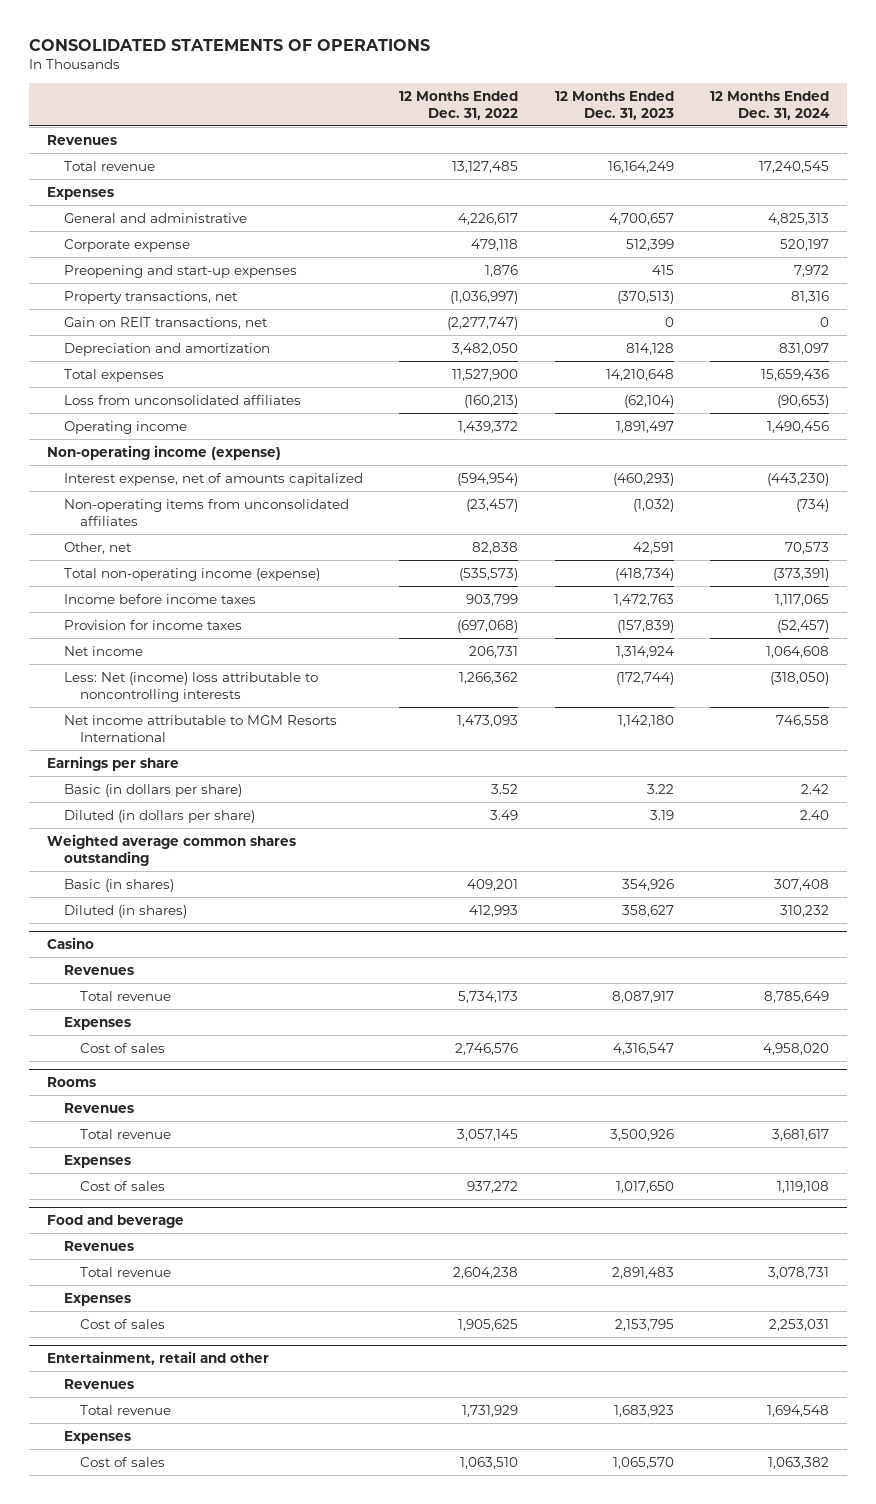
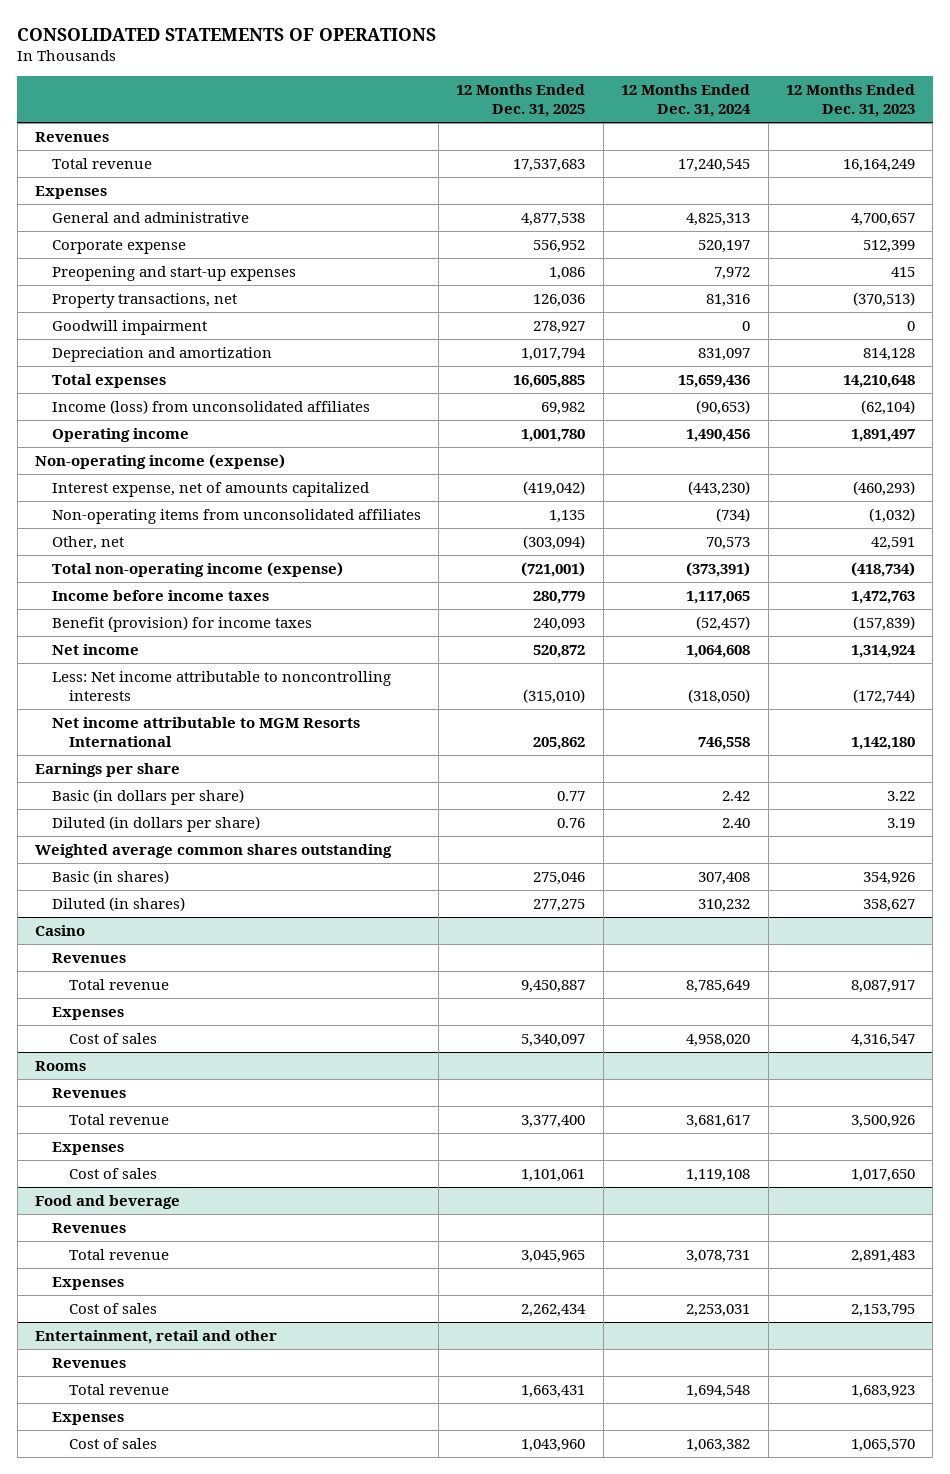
[399,90,519,120] 12 Months Ended Dec. 31, 2022 -> none
none -> [456,83,586,118] 12 Months Ended Dec. 31, 2025
[63,316,268,329] Gain on REIT transactions, net -> none
none -> [51,319,207,335] Goodwill impairment
[63,394,301,405] Loss from unconsolidated affiliates -> [51,399,370,414] Income (loss) from unconsolidated affiliates
[63,619,242,630] Provision for income taxes -> [51,615,312,632] Benefit (provision) for income taxes
[63,671,318,702] Less: Net (income) loss attributable to noncontrolling interests -> [51,670,391,702] Less: Net income attributable to noncontrolling interests

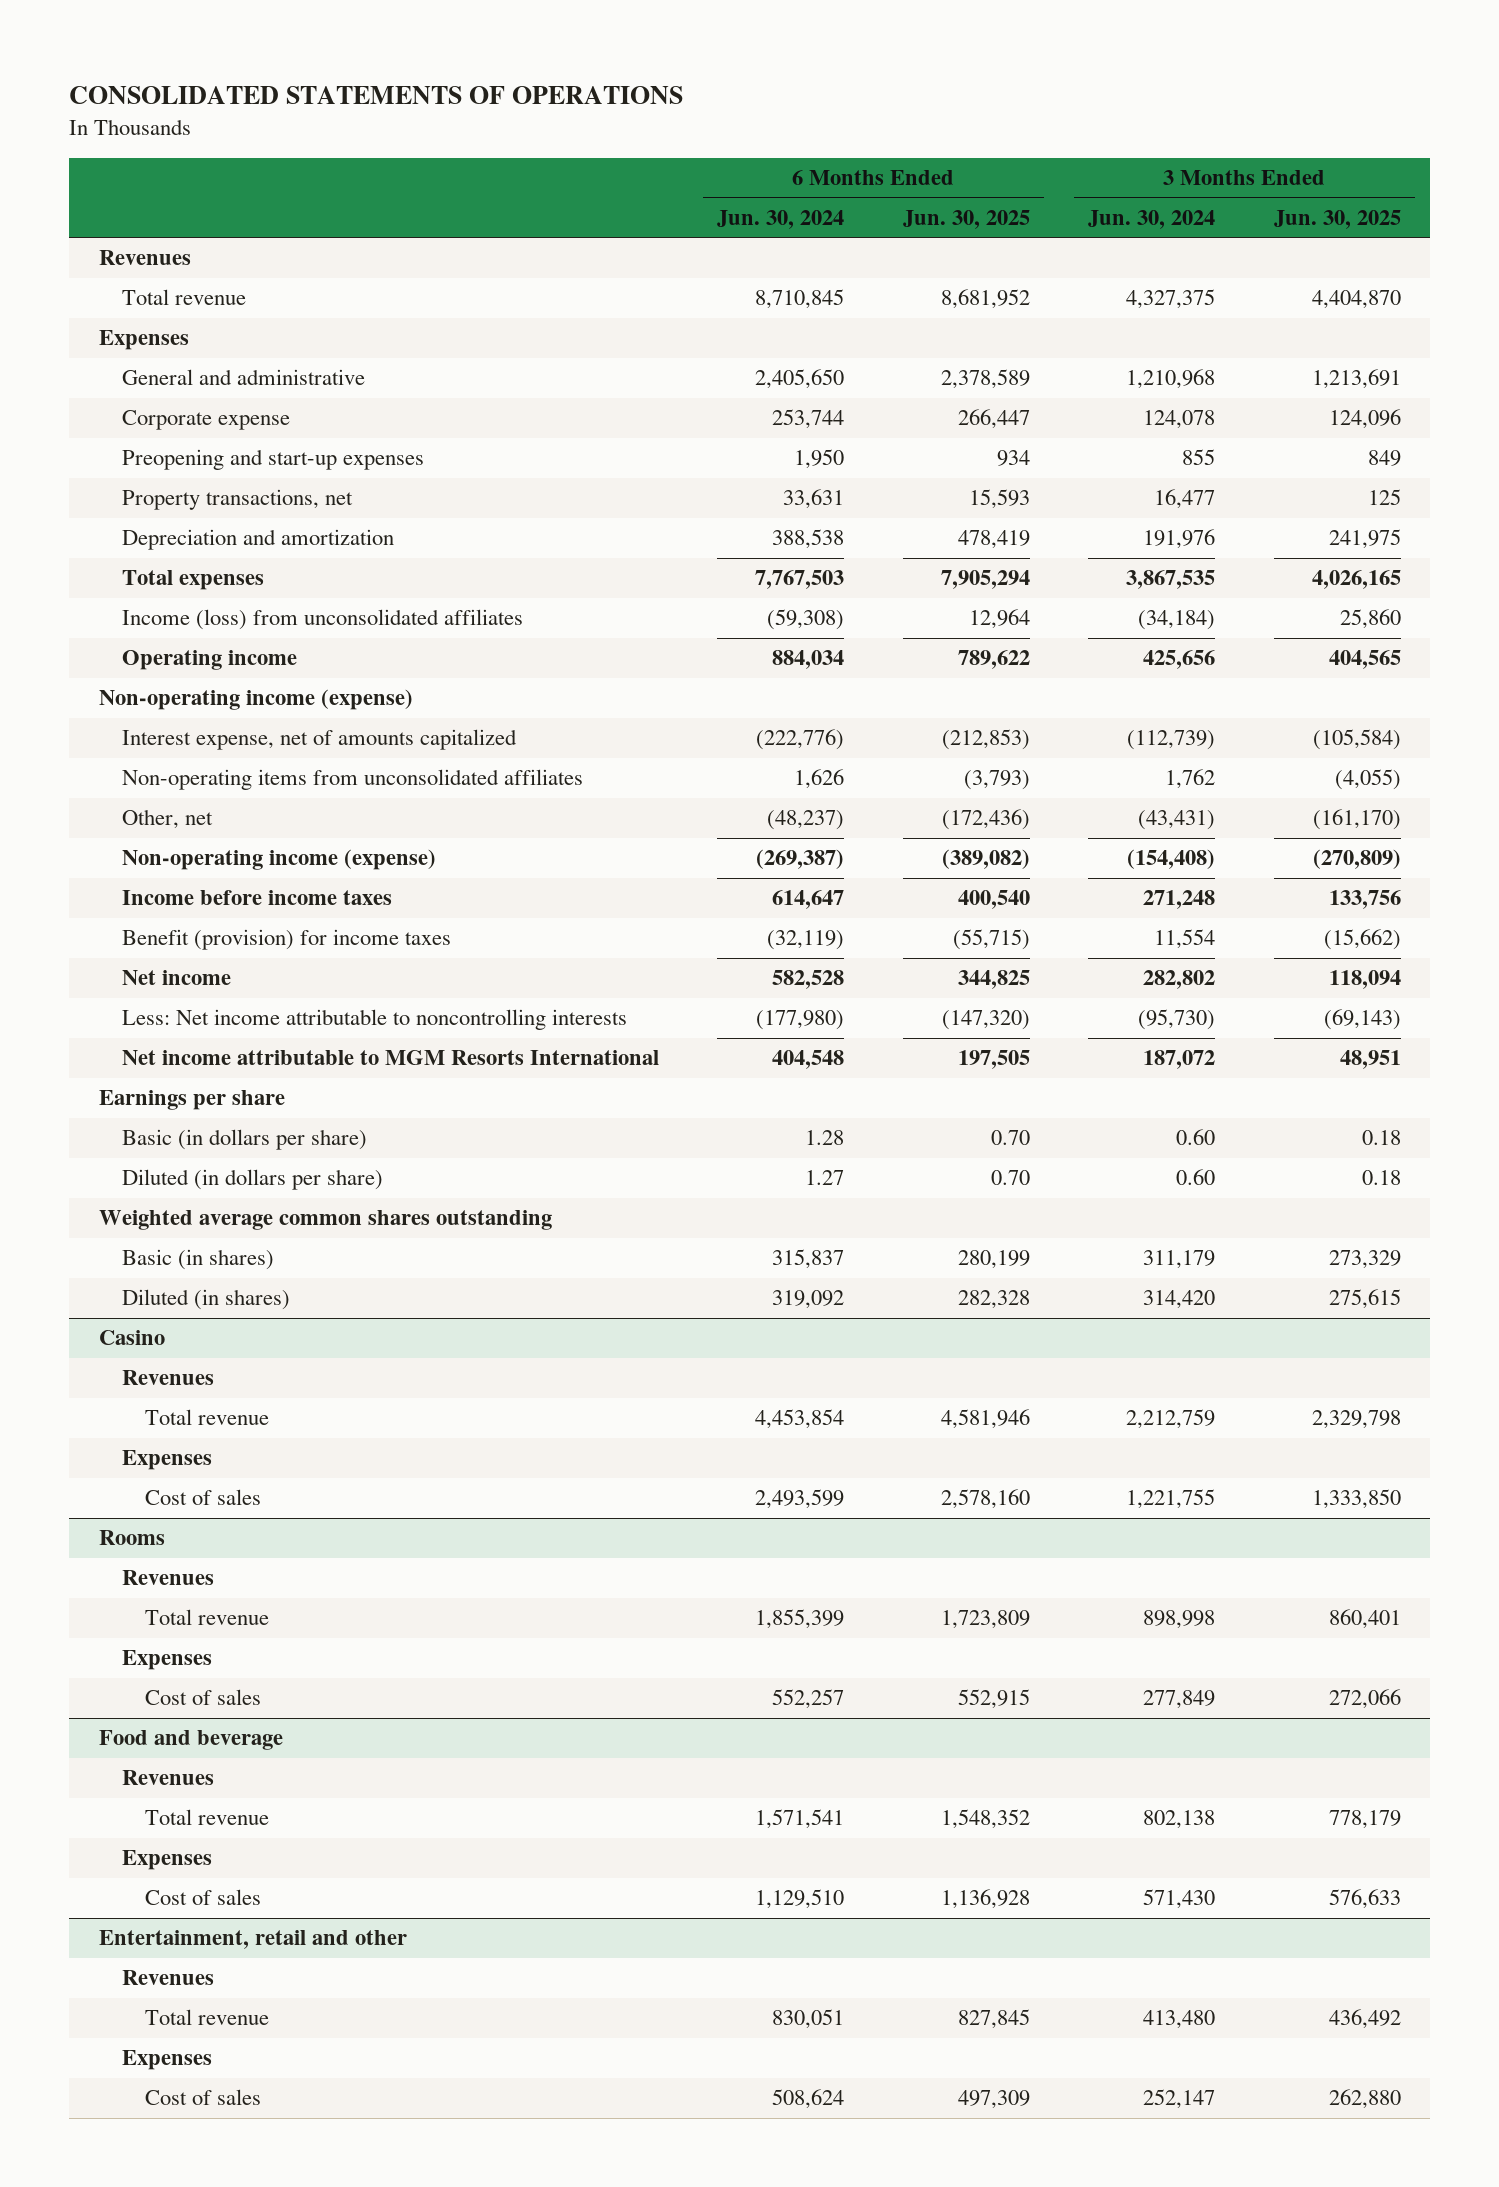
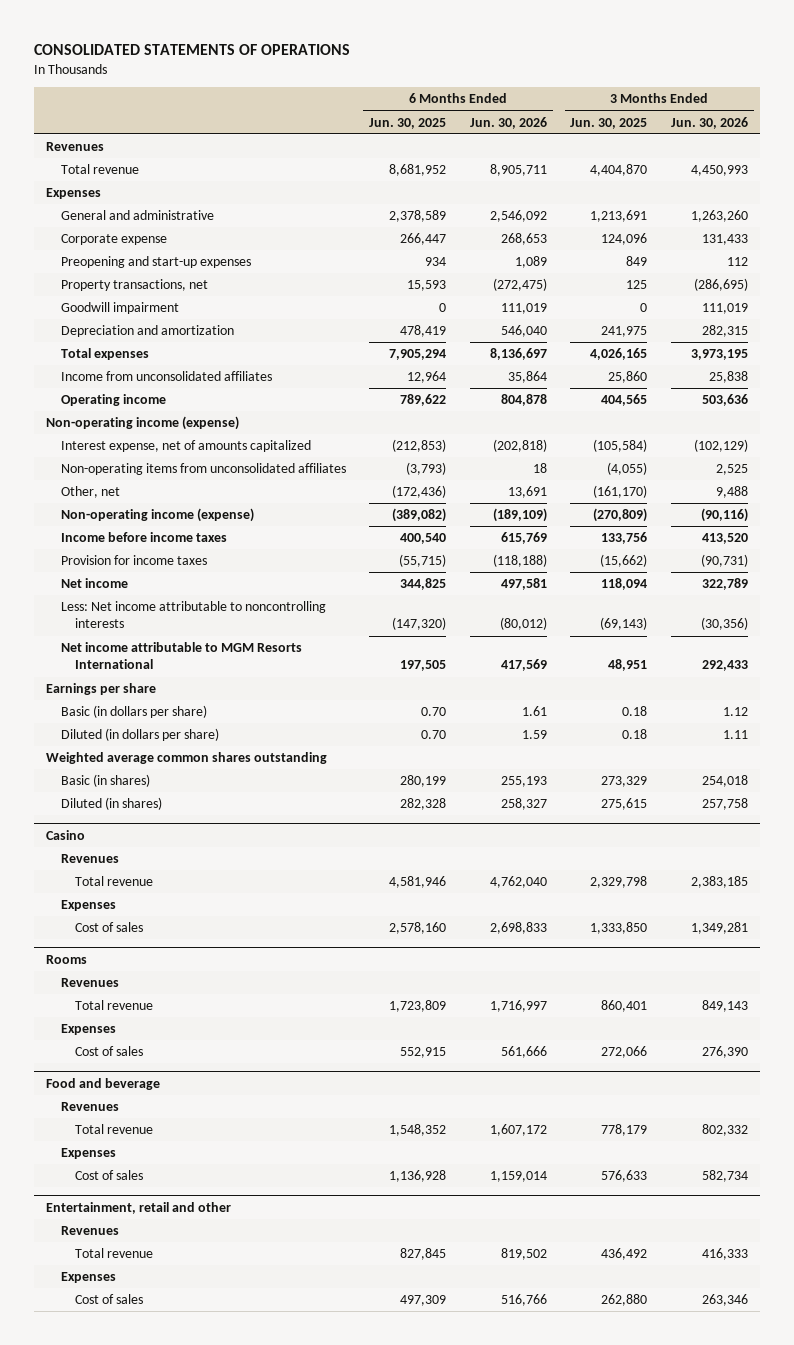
[717,209,845,229] Jun. 30, 2024 -> none
[1088,209,1216,229] Jun. 30, 2024 -> none
none -> [469,116,547,129] Jun. 30, 2026
none -> [671,116,749,129] Jun. 30, 2026
none -> [60,302,179,315] Goodwill impairment
[121,609,523,631] Income (loss) from unconsolidated affiliates -> [60,371,272,382] Income from unconsolidated affiliates
[121,929,451,951] Benefit (provision) for income taxes -> [60,555,207,566] Provision for income taxes

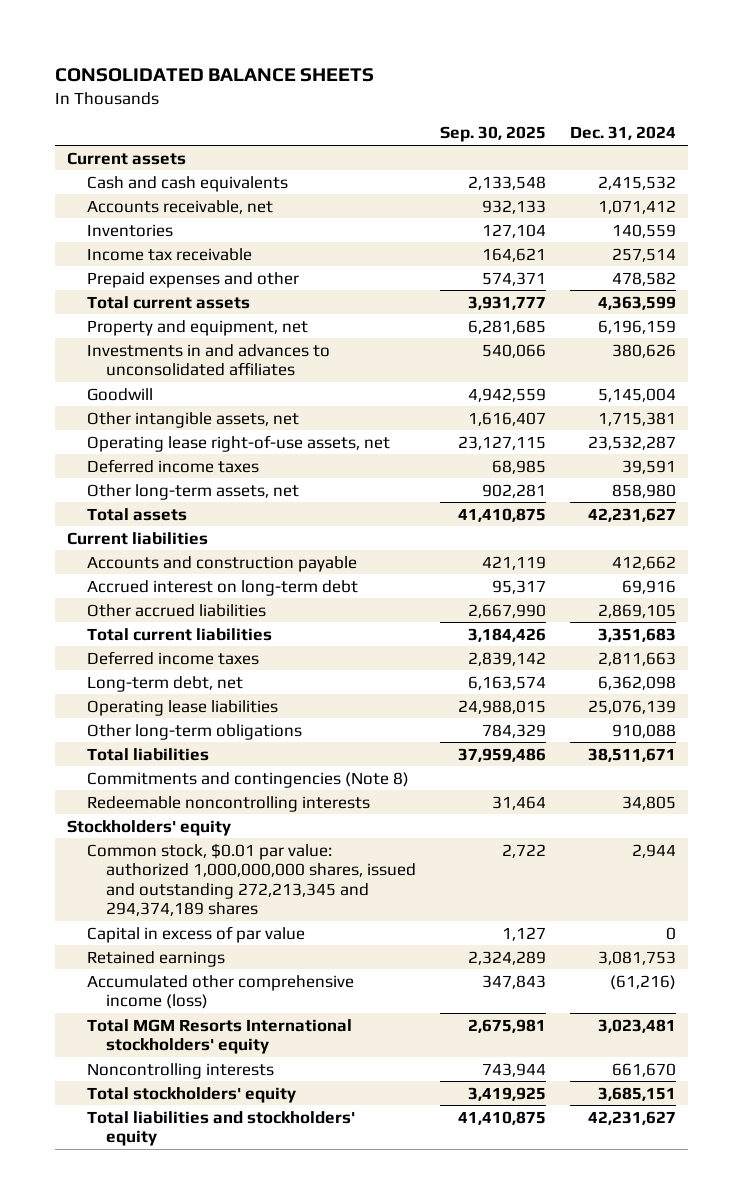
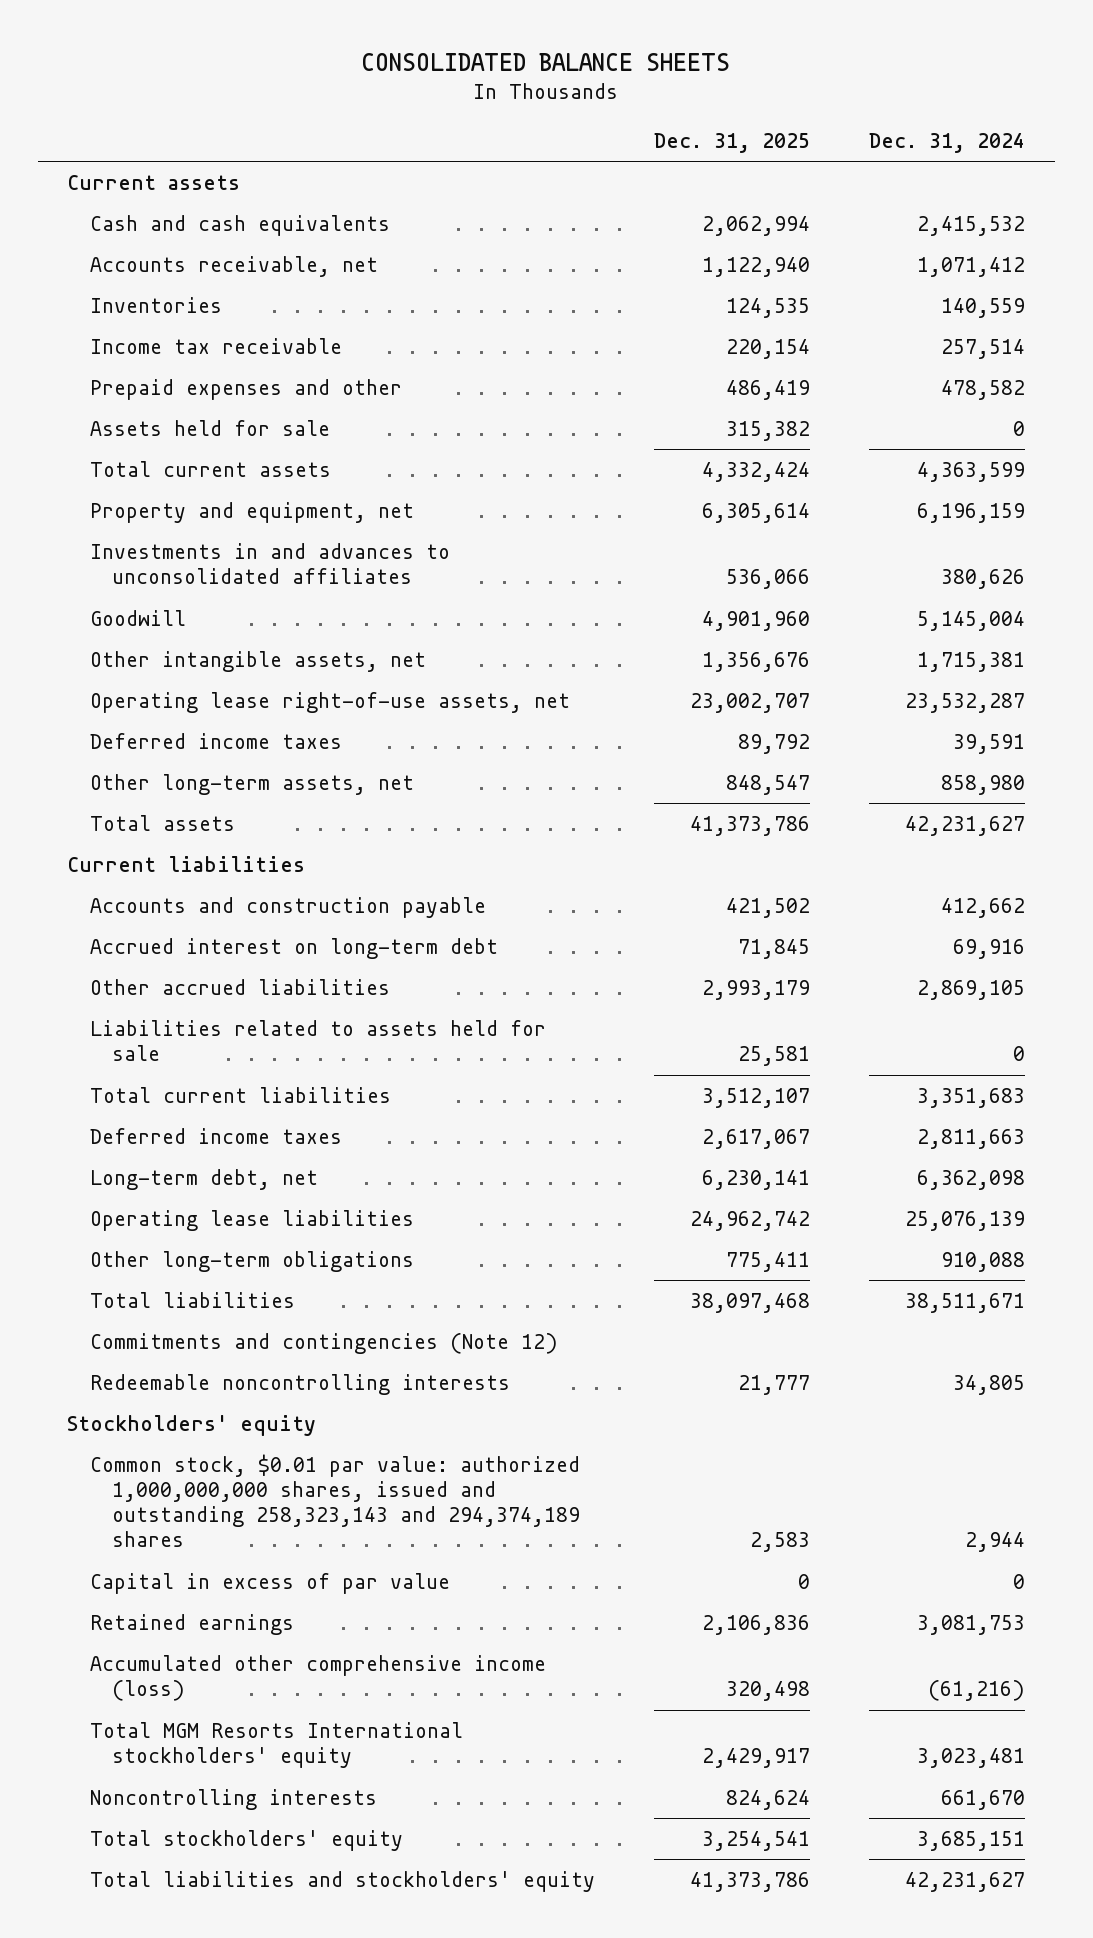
[439,126,546,143] Sep. 30, 2025 -> none
none -> [654,132,811,153] Dec. 31, 2025
none -> [89,419,330,436] Assets held for sale
none -> [89,1019,546,1062] Liabilities related to assets held for sale
[86,771,409,788] Commitments and contingencies (Note 8) -> [89,1332,558,1354] Commitments and contingencies (Note 12)
[86,842,417,917] Common stock, $0.01 par value: authorized 1,000,000,000 shares, issued and outstanding 272,213,345 and 294,374,189 shares -> [89,1453,581,1548] Common stock, $0.01 par value: authorized 1,000,000,000 shares, issued and outstanding 258,323,143 and 294,374,189 shares

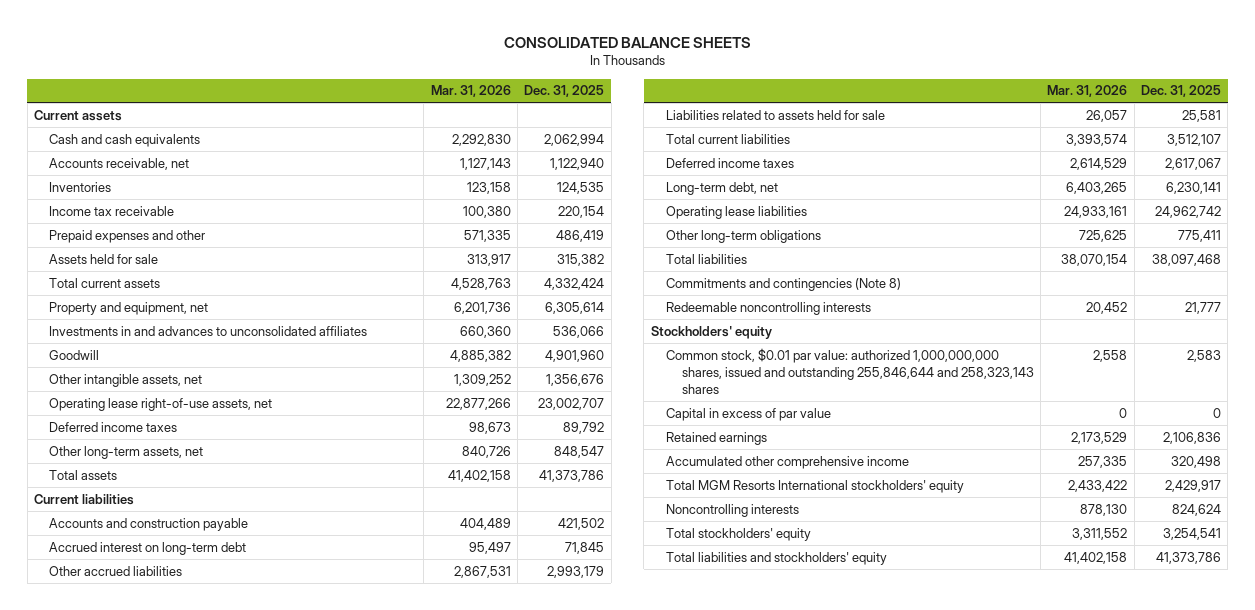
[869,132,1026,153] Dec. 31, 2024 -> none
none -> [430,85,511,98] Mar. 31, 2026
[89,1332,558,1354] Commitments and contingencies (Note 12) -> [666,277,902,291] Commitments and contingencies (Note 8)
[89,1453,581,1548] Common stock, $0.01 par value: authorized 1,000,000,000 shares, issued and outstanding 258,323,143 and 294,374,189 shares -> [666,347,1034,394] Common stock, $0.01 par value: authorized 1,000,000,000 shares, issued and outstanding 255,846,644 and 258,323,143 shares
[89,1654,546,1702] Accumulated other comprehensive income (loss) -> [666,455,910,469] Accumulated other comprehensive income

